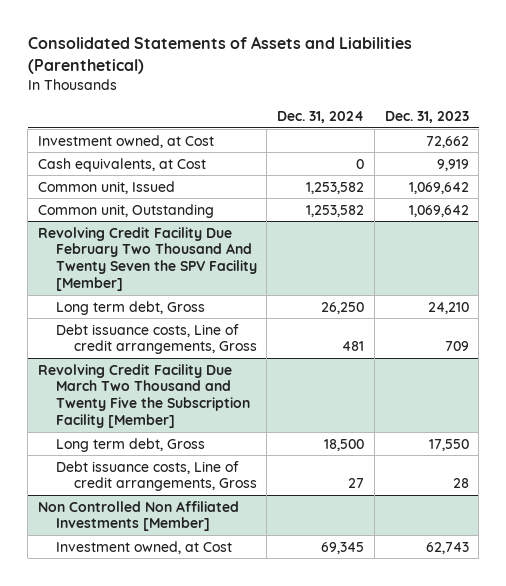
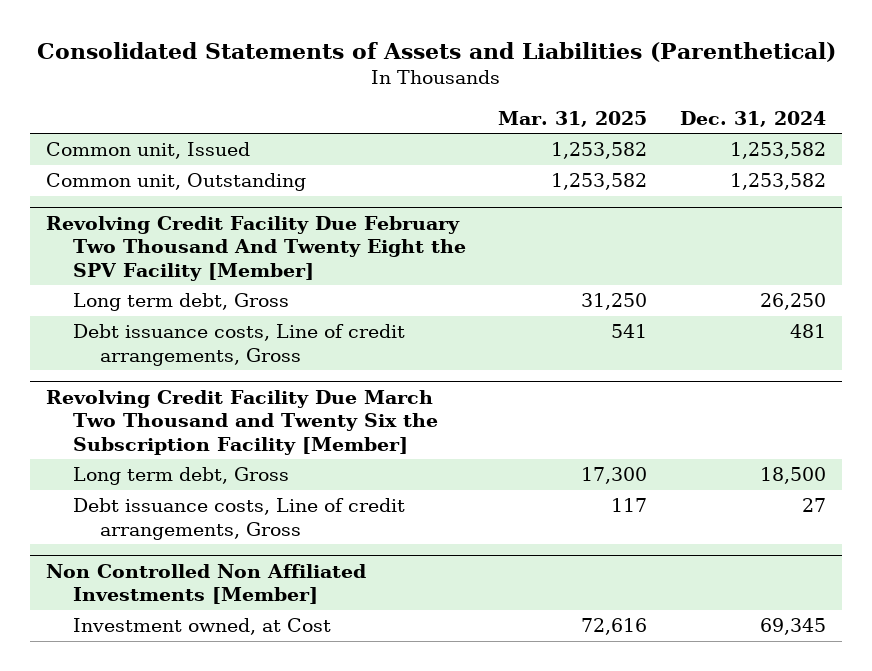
[384,110,469,123] Dec. 31, 2023 -> none
none -> [498,110,648,127] Mar. 31, 2025
[37,134,214,148] Investment owned, at Cost -> none
[37,157,206,172] Cash equivalents, at Cost -> none
[37,226,257,291] Revolving Credit Facility Due February Two Thousand And Twenty Seven the SPV Facility [Member] -> [46,215,467,282] Revolving Credit Facility Due February Two Thousand And Twenty Eight the SPV Facility [Member]
[37,363,250,428] Revolving Credit Facility Due March Two Thousand and Twenty Five the Subscription Facility [Member] -> [46,389,439,456] Revolving Credit Facility Due March Two Thousand and Twenty Six the Subscription Facility [Member]

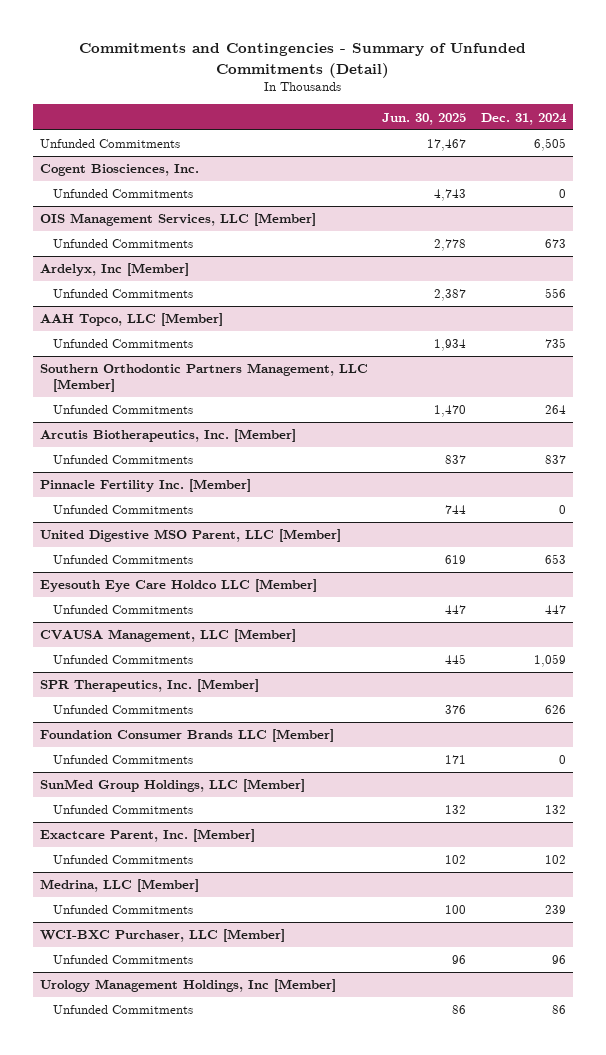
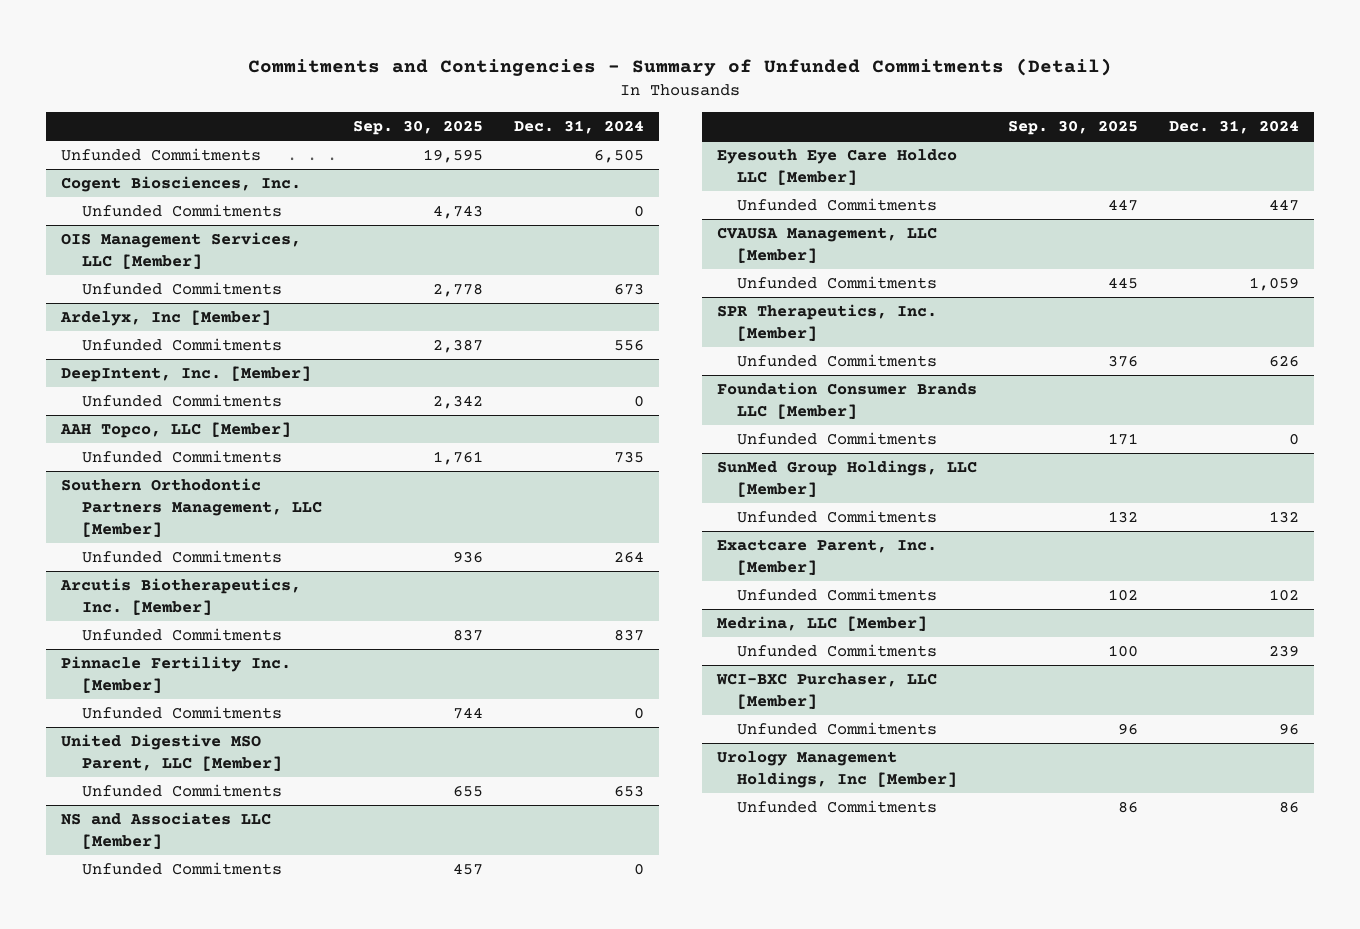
[382,112,467,125] Jun. 30, 2025 -> none
none -> [352,120,483,136] Sep. 30, 2025
none -> [61,365,312,382] DeepIntent, Inc. [Member]
none -> [81,393,282,407] Unfunded Commitments
none -> [61,811,272,849] NS and Associates LLC [Member]
none -> [81,861,282,875] Unfunded Commitments

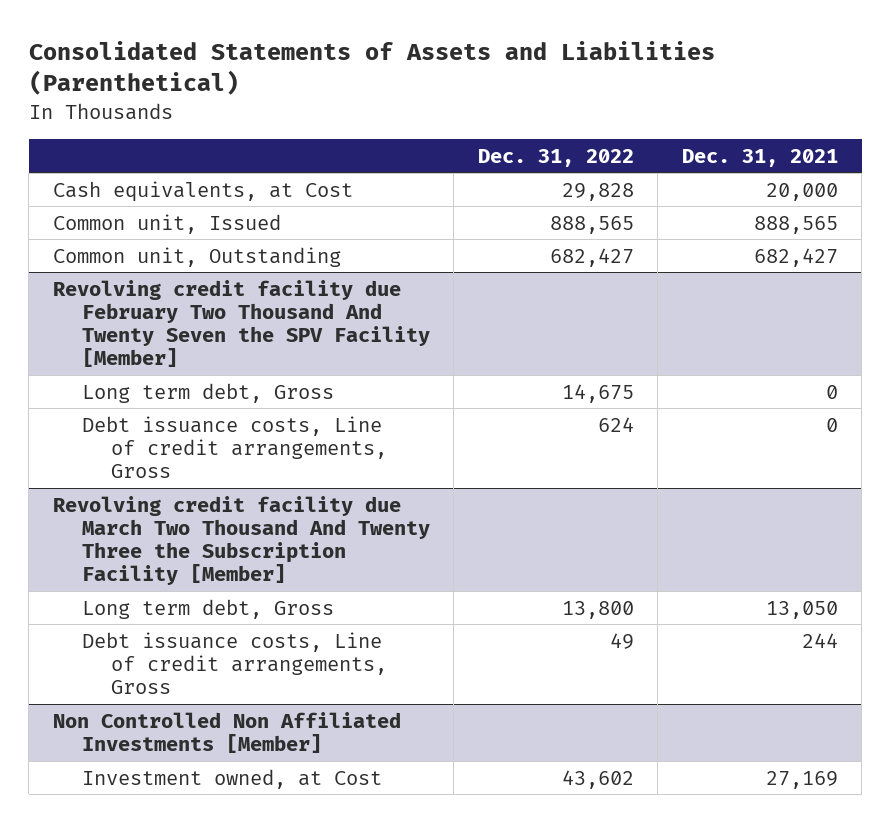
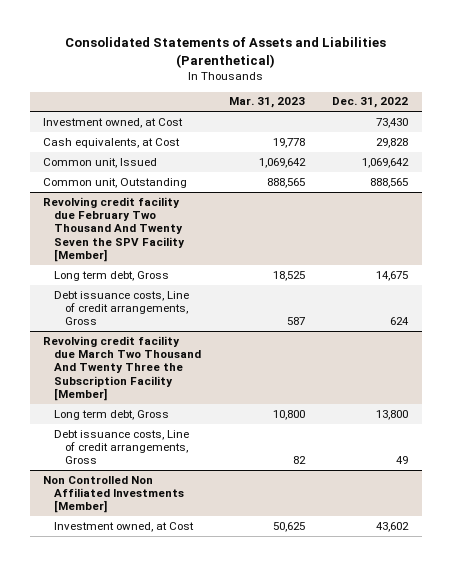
[681,148,838,167] Dec. 31, 2021 -> none
none -> [228,97,305,109] Mar. 31, 2023
none -> [43,117,184,128] Investment owned, at Cost
[549,215,634,234] 888,565 -> [362,157,410,168] 1,069,642
[549,247,634,267] 682,427 -> [370,177,409,188] 888,565

